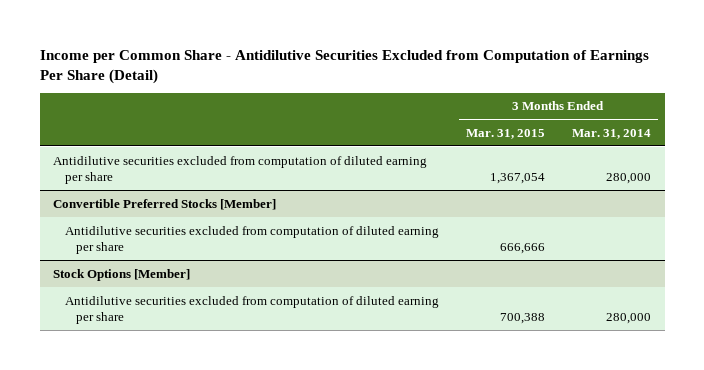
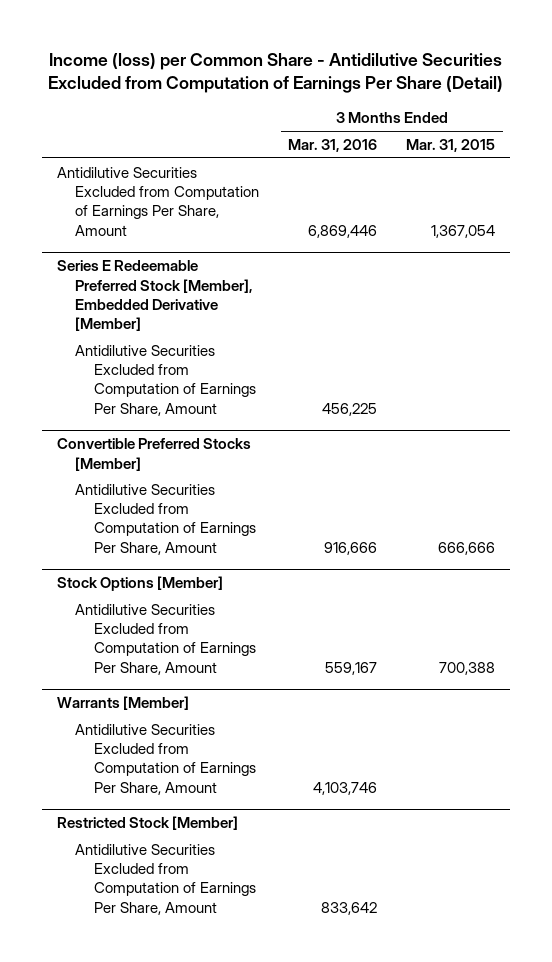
[39,49,649,84] Income per Common Share - Antidilutive Securities Excluded from Computation of Earnings Per Share (Detail) -> [48,52,504,94] Income (loss) per Common Share - Antidilutive Securities Excluded from Computation of Earnings Per Share (Detail)
[571,128,651,139] Mar. 31, 2014 -> none
none -> [288,138,378,152] Mar. 31, 2016
[53,155,428,185] Antidilutive securities excluded from computation of diluted earning per share -> [56,166,260,236] Antidilutive Securities Excluded from Computation of Earnings Per Share, Amount
none -> [56,260,254,332] Series E Redeemable Preferred Stock [Member], Embedded Derivative [Member]
none -> [75,344,256,416] Antidilutive Securities Excluded from Computation of Earnings Per Share, Amount
[64,225,439,255] Antidilutive securities excluded from computation of diluted earning per share -> [75,483,256,555] Antidilutive Securities Excluded from Computation of Earnings Per Share, Amount
[64,295,439,325] Antidilutive securities excluded from computation of diluted earning per share -> [75,603,256,675] Antidilutive Securities Excluded from Computation of Earnings Per Share, Amount
none -> [56,696,189,711] Warrants [Member]
none -> [75,723,256,795] Antidilutive Securities Excluded from Computation of Earnings Per Share, Amount
none -> [56,816,238,831] Restricted Stock [Member]
none -> [75,843,256,915] Antidilutive Securities Excluded from Computation of Earnings Per Share, Amount

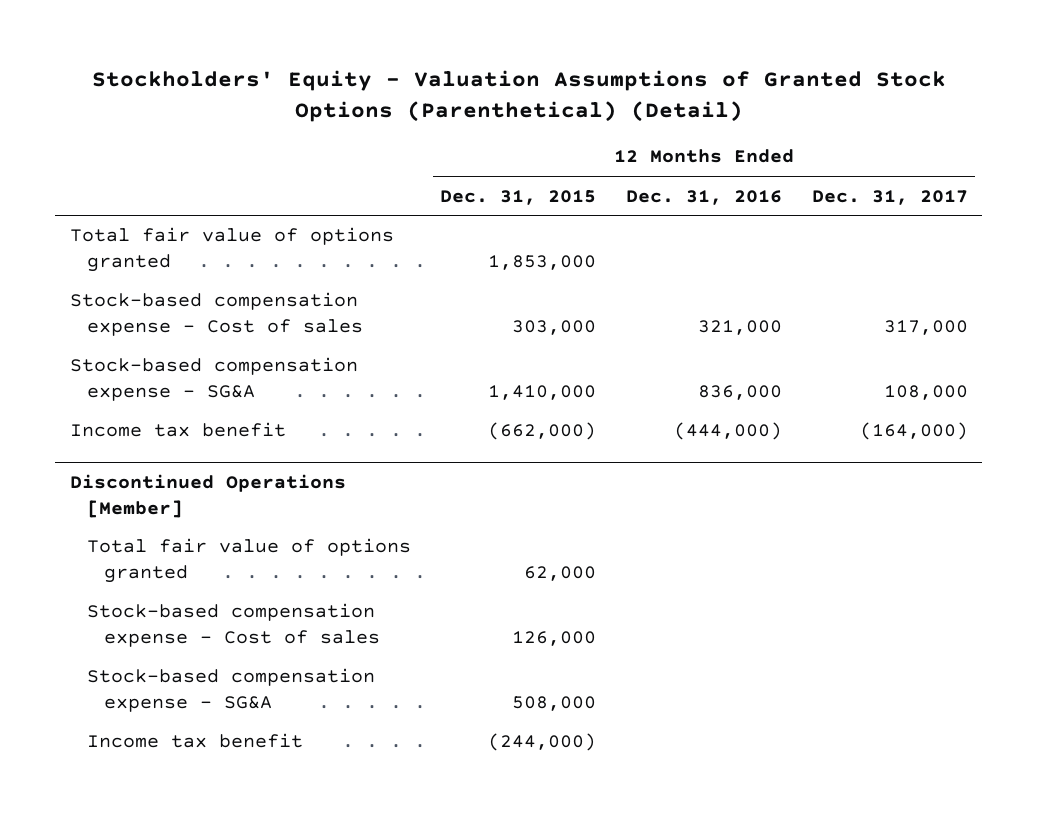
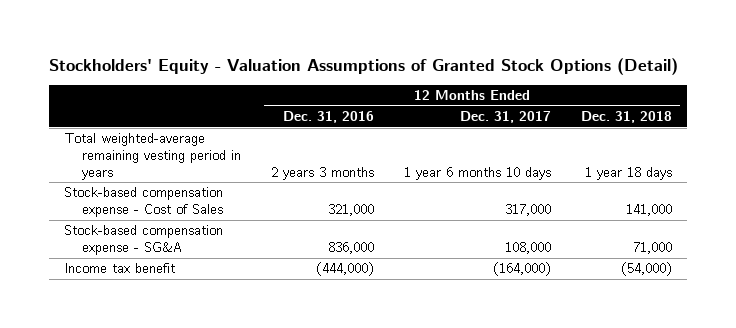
[91,70,946,123] Stockholders' Equity - Valuation Assumptions of Granted Stock Options (Parenthetical) (Detail) -> [48,57,678,75] Stockholders' Equity - Valuation Assumptions of Granted Stock Options (Detail)
[440,189,597,205] Dec. 31, 2015 -> none
none -> [581,111,673,124] Dec. 31, 2018
[69,227,394,272] Total fair value of options granted -> none
none -> [63,133,241,180] Total weighted-average remaining vesting period in years
[69,292,363,336] Stock-based compensation expense - Cost of sales -> [63,187,223,218] Stock-based compensation expense - Cost of Sales
[69,474,346,518] Discontinued Operations [Member] -> none
[86,538,411,583] Total fair value of options granted -> none
[86,603,380,647] Stock-based compensation expense - Cost of sales -> none
[86,668,375,712] Stock-based compensation expense - SG&A -> none
[86,733,303,749] Income tax benefit -> none

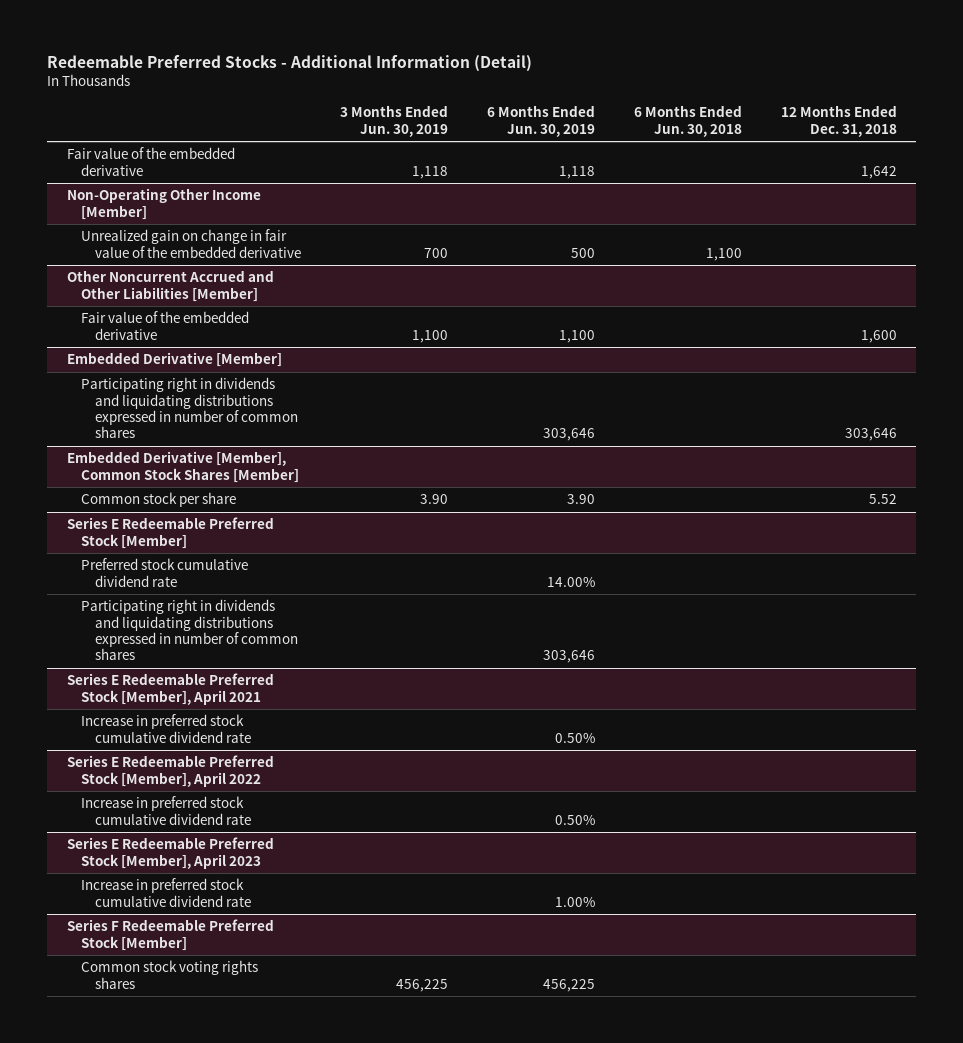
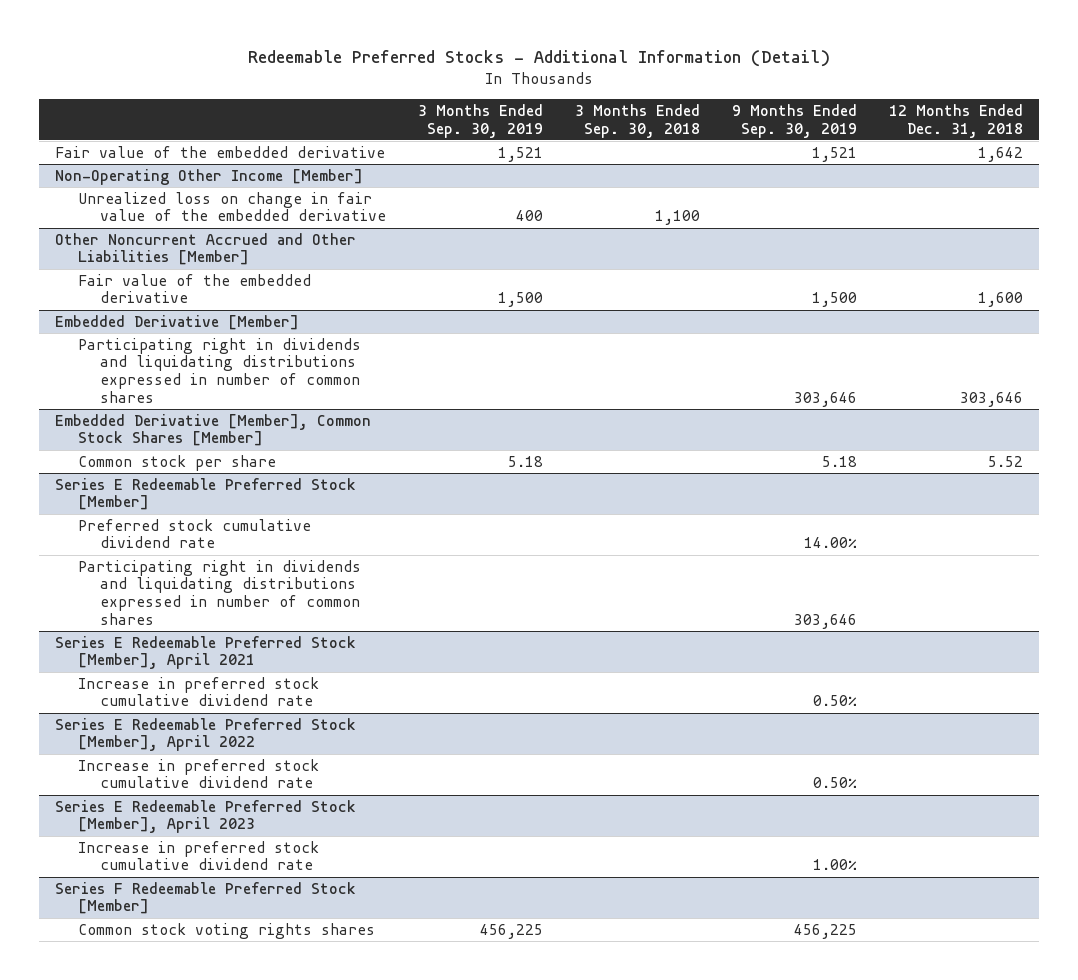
[339,105,448,137] 3 Months Ended Jun. 30, 2019 -> none
[486,105,595,137] 6 Months Ended Jun. 30, 2019 -> none
[633,105,742,137] 6 Months Ended Jun. 30, 2018 -> none
none -> [417,103,543,138] 3 Months Ended Sep. 30, 2019
none -> [574,103,700,138] 3 Months Ended Sep. 30, 2018
none -> [731,103,857,138] 9 Months Ended Sep. 30, 2019
[80,229,301,258] Unrealized gain on change in fair value of the embedded derivative -> [77,191,386,222] Unrealized loss on change in fair value of the embedded derivative

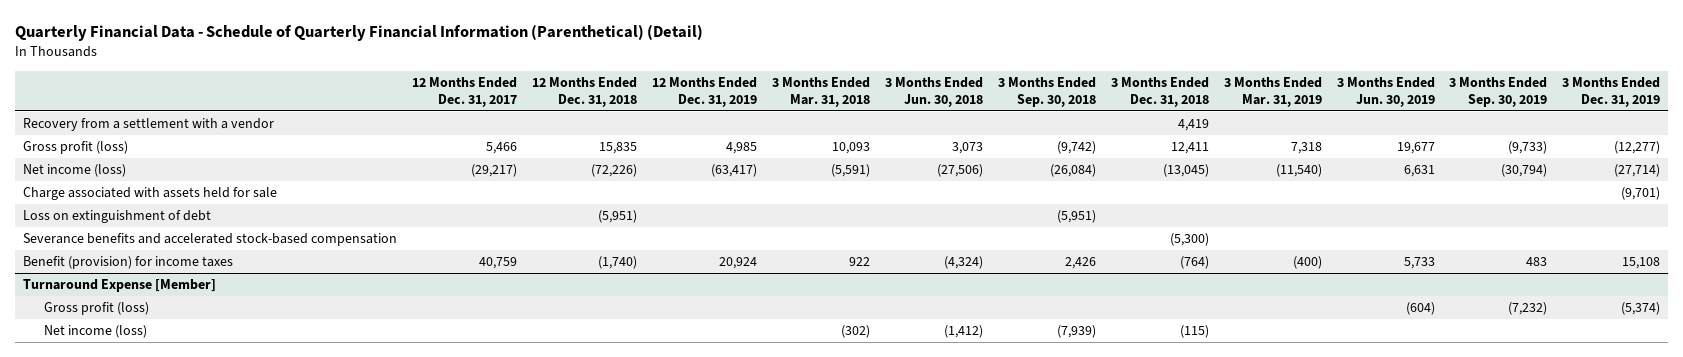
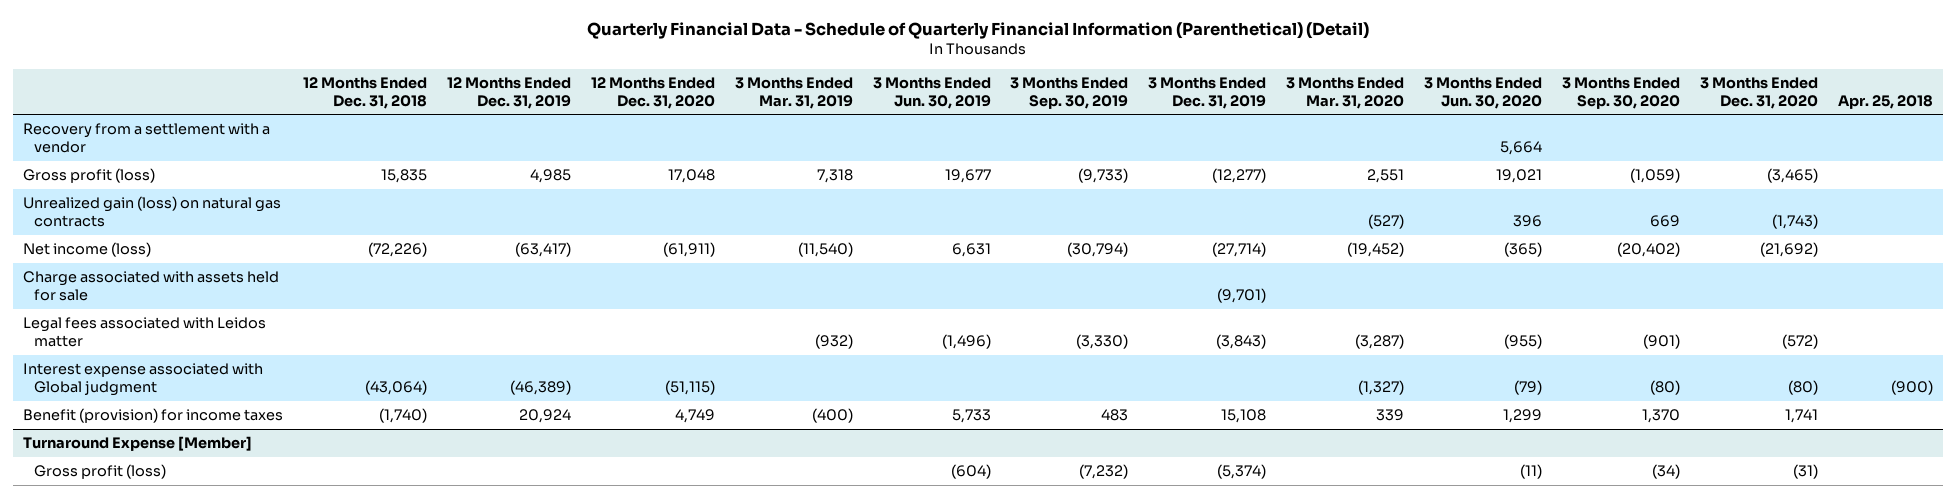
[411,76,517,108] 12 Months Ended Dec. 31, 2017 -> none
[771,76,870,108] 3 Months Ended Mar. 31, 2018 -> none
[884,76,983,108] 3 Months Ended Jun. 30, 2018 -> none
[997,76,1096,108] 3 Months Ended Sep. 30, 2018 -> none
[1110,76,1209,108] 3 Months Ended Dec. 31, 2018 -> none
none -> [590,76,715,109] 12 Months Ended Dec. 31, 2020
none -> [1286,76,1405,109] 3 Months Ended Mar. 31, 2020
none -> [1424,76,1543,109] 3 Months Ended Jun. 30, 2020
none -> [1562,76,1681,109] 3 Months Ended Sep. 30, 2020
none -> [1700,76,1819,109] 3 Months Ended Dec. 31, 2020
none -> [1837,94,1933,109] Apr. 25, 2018
none -> [22,195,281,228] Unrealized gain (loss) on natural gas contracts
[22,210,211,224] Loss on extinguishment of debt -> none
[22,233,397,247] Severance benefits and accelerated stock-based compensation -> none
none -> [22,316,266,348] Legal fees associated with Leidos matter
none -> [22,362,263,397] Interest expense associated with Global judgment
[44,325,148,339] Net income (loss) -> none

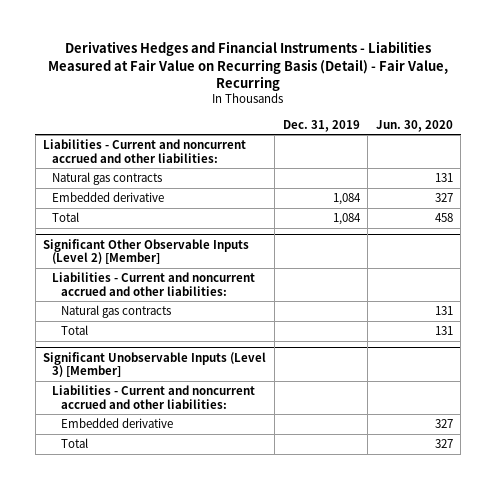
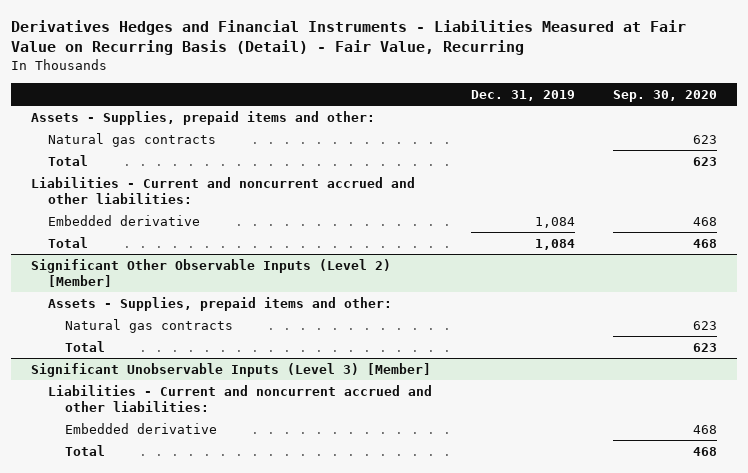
[375,119,453,132] Jun. 30, 2020 -> none
none -> [613,90,718,103] Sep. 30, 2020
none -> [30,110,375,125] Assets - Supplies, prepaid items and other:
none -> [48,154,89,166] Total
[43,138,247,163] Liabilities - Current and noncurrent accrued and other liabilities: -> [30,176,415,204] Liabilities - Current and noncurrent accrued and other liabilities:
[52,271,256,296] Liabilities - Current and noncurrent accrued and other liabilities: -> none
none -> [48,296,393,311] Assets - Supplies, prepaid items and other:

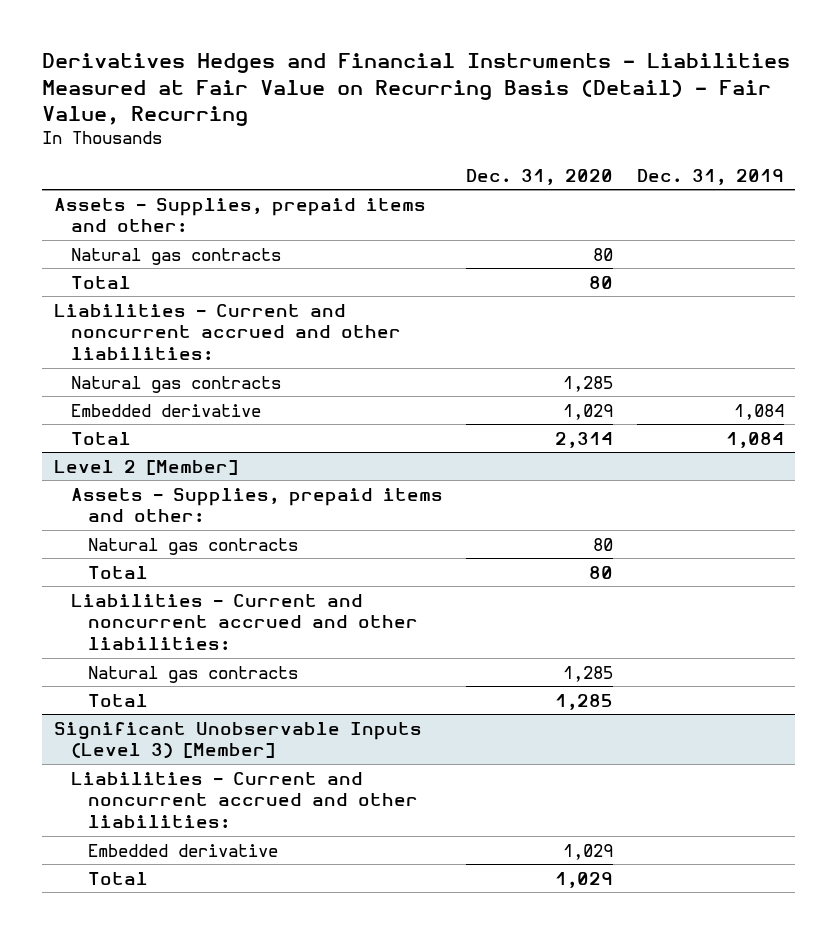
[613,90,718,103] Sep. 30, 2020 -> none
none -> [466,168,614,185] Dec. 31, 2020
none -> [70,375,281,393] Natural gas contracts
[30,258,391,287] Significant Other Observable Inputs (Level 2) [Member] -> [53,459,238,475] Level 2 [Member]
none -> [70,593,418,651] Liabilities - Current and noncurrent accrued and other liabilities:
none -> [87,665,298,683] Natural gas contracts
none -> [87,693,148,707] Total

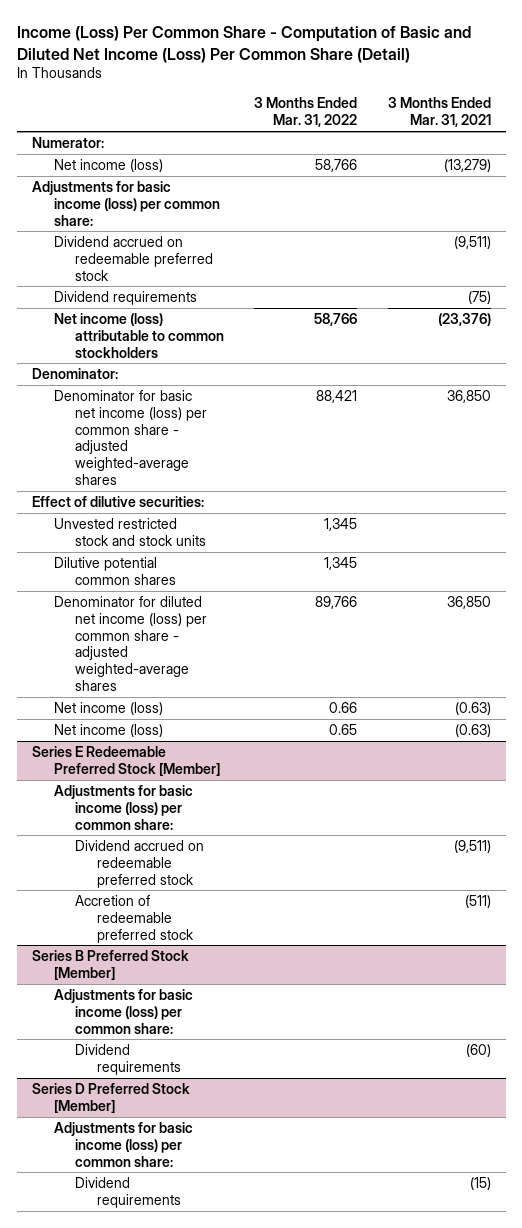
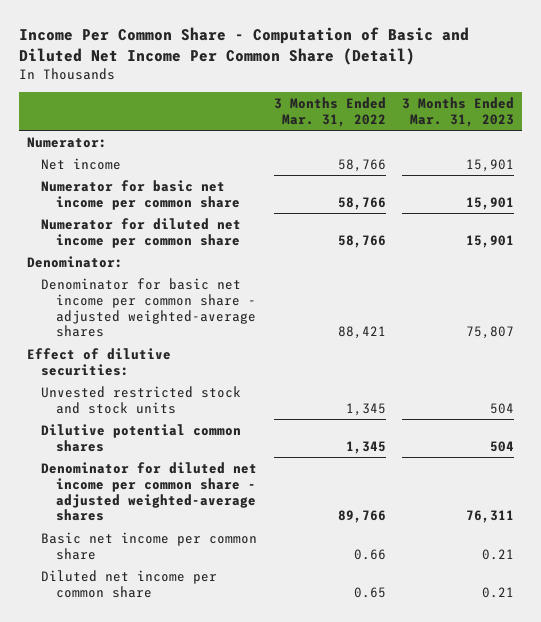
[16,26,471,63] Income (Loss) Per Common Share - Computation of Basic and Diluted Net Income (Loss) Per Common Share (Detail) -> [19,26,470,65] Income Per Common Share - Computation of Basic and Diluted Net Income Per Common Share (Detail)
[387,97,491,128] 3 Months Ended Mar. 31, 2021 -> none
none -> [401,97,514,127] 3 Months Ended Mar. 31, 2023
[31,181,220,226] Adjustments for basic income (loss) per common share: -> none
[53,236,214,281] Dividend accrued on redeemable preferred stock -> none
[53,291,197,306] Dividend requirements -> none
[53,159,163,173] Net income (loss) -> [41,157,122,170] Net income
[53,313,225,358] Net income (loss) attributable to common stockholders -> [41,179,240,210] Numerator for basic net income per common share
none -> [41,217,242,248] Numerator for diluted net income per common share
[53,390,208,485] Denominator for basic net income (loss) per common share - adjusted weighted-average shares -> [41,277,256,338] Denominator for basic net income per common share - adjusted weighted-average shares
[31,746,220,776] Series E Redeemable Preferred Stock [Member] -> none
[53,785,193,830] Adjustments for basic income (loss) per common share: -> none
[75,840,205,888] Dividend accrued on redeemable preferred stock -> none
[75,895,195,943] Accretion of redeemable preferred stock -> none
[31,950,189,980] Series B Preferred Stock [Member] -> none
[53,989,193,1034] Adjustments for basic income (loss) per common share: -> none
[75,1044,182,1075] Dividend requirements -> none
[31,1083,190,1113] Series D Preferred Stock [Member] -> none
[53,1122,193,1167] Adjustments for basic income (loss) per common share: -> none
[75,1177,182,1208] Dividend requirements -> none
[53,596,208,691] Denominator for diluted net income (loss) per common share - adjusted weighted-average shares -> [41,461,258,522] Denominator for diluted net income per common share - adjusted weighted-average shares
[53,702,163,716] Net income (loss) -> [41,531,258,560] Basic net income per common share
[53,724,163,738] Net income (loss) -> [41,569,218,598] Diluted net income per common share

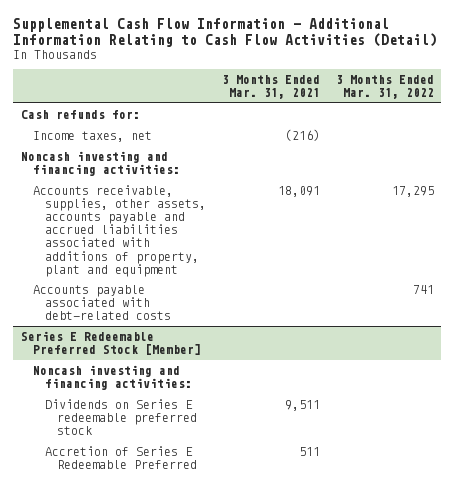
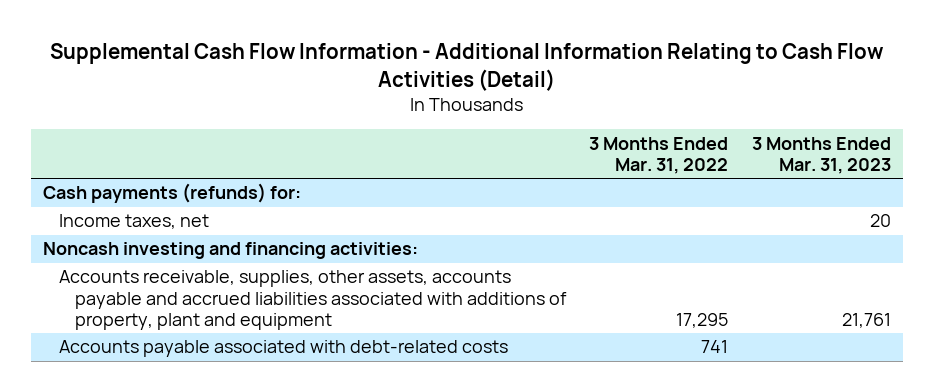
[221,74,320,100] 3 Months Ended Mar. 31, 2021 -> none
none -> [752,136,892,174] 3 Months Ended Mar. 31, 2023
[21,110,141,120] Cash refunds for: -> [42,183,301,204] Cash payments (refunds) for:
[21,331,202,356] Series E Redeemable Preferred Stock [Member] -> none
[33,365,193,391] Noncash investing and financing activities: -> none
[45,399,198,436] Dividends on Series E redeemable preferred stock -> none
[45,446,198,470] Accretion of Series E Redeemable Preferred -> none

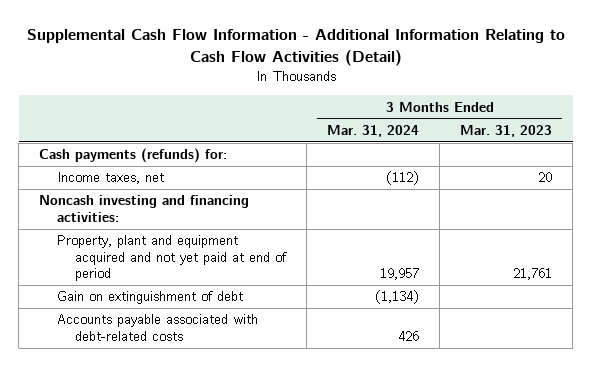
[589,136,729,174] 3 Months Ended Mar. 31, 2022 -> none
none -> [327,124,420,137] Mar. 31, 2024
[58,270,567,330] Accounts receivable, supplies, other assets, accounts payable and accrued liabilities associated with additions of property, plant and equipment -> [57,235,288,282] Property, plant and equipment acquired and not yet paid at end of period
none -> [57,291,244,305] Gain on extinguishment of debt

